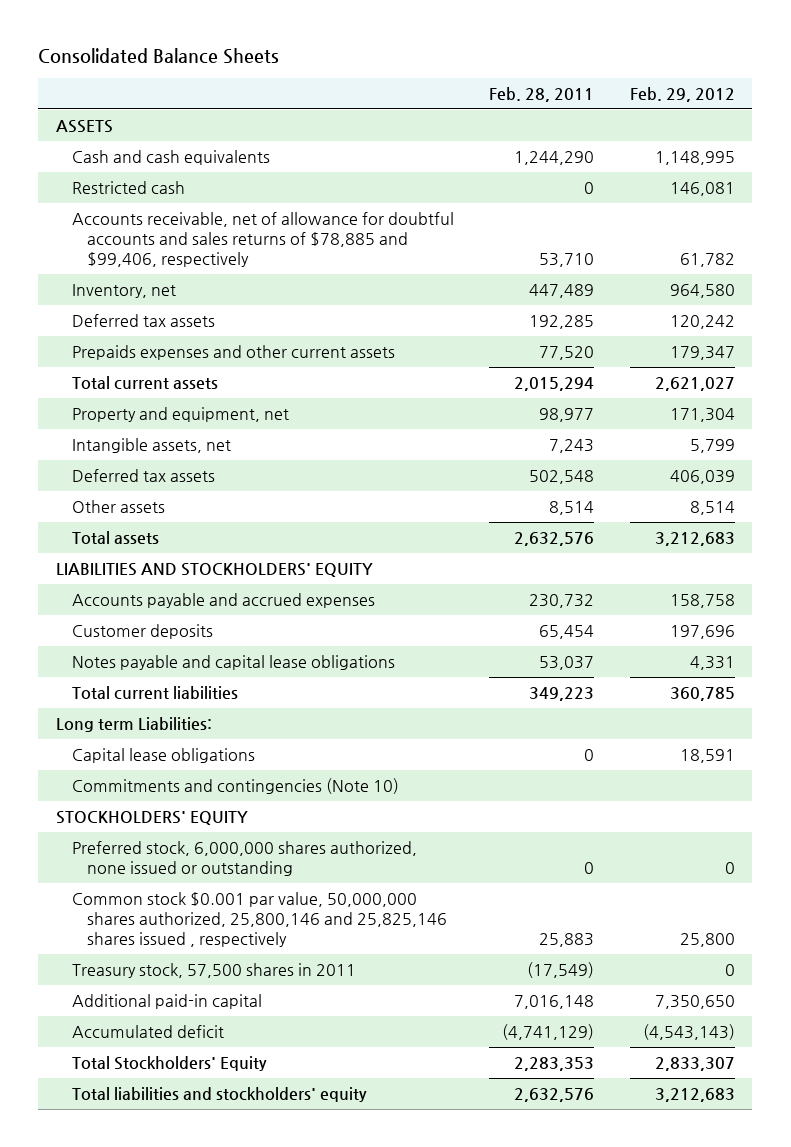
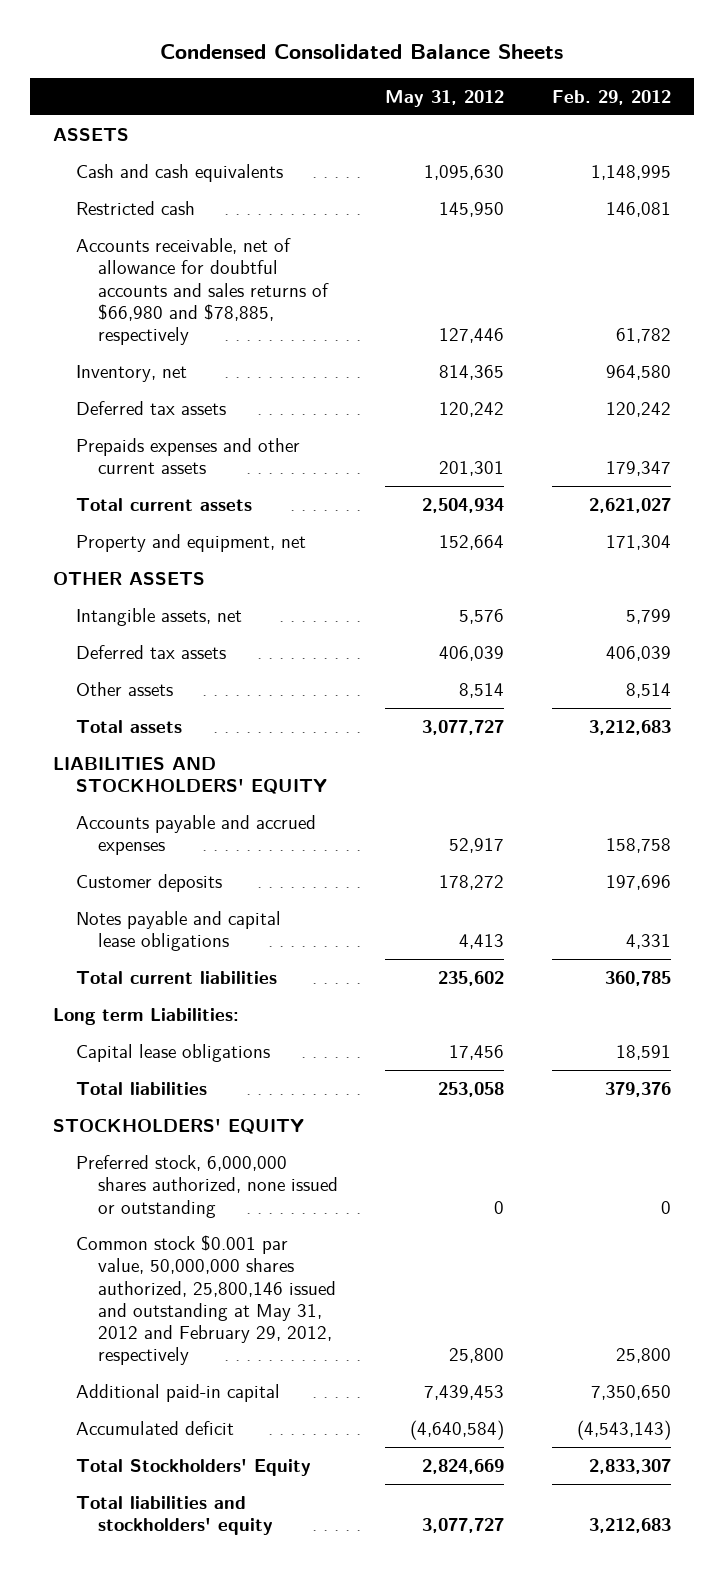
[38,48,280,65] Consolidated Balance Sheets -> [160,43,564,59] Condensed Consolidated Balance Sheets
[489,86,595,102] Feb. 28, 2011 -> none
none -> [385,89,505,107] May 31, 2012
[71,211,454,267] Accounts receivable, net of allowance for doubtful accounts and sales returns of $78,885 and $99,406, respectively -> [75,238,329,345] Accounts receivable, net of allowance for doubtful accounts and sales returns of $66,980 and $78,885, respectively
none -> [53,572,206,586] OTHER ASSETS
[71,777,399,794] Commitments and contingencies (Note 10) -> none
none -> [75,1082,207,1096] Total liabilities
[71,962,356,978] Treasury stock, 57,500 shares in 2011 -> none
[71,891,448,947] Common stock $0.001 par value, 50,000,000 shares authorized, 25,800,146 and 25,825,146 shares issued , respectively -> [75,1235,336,1366] Common stock $0.001 par value, 50,000,000 shares authorized, 25,800,146 issued and outstanding at May 31, 2012 and February 29, 2012, respectively

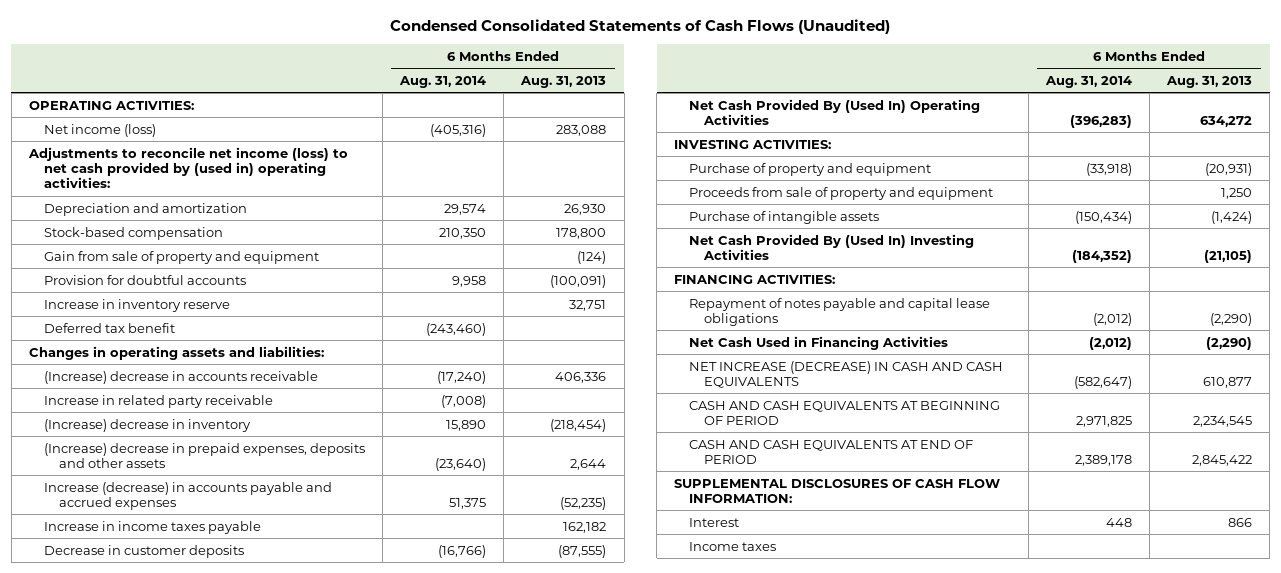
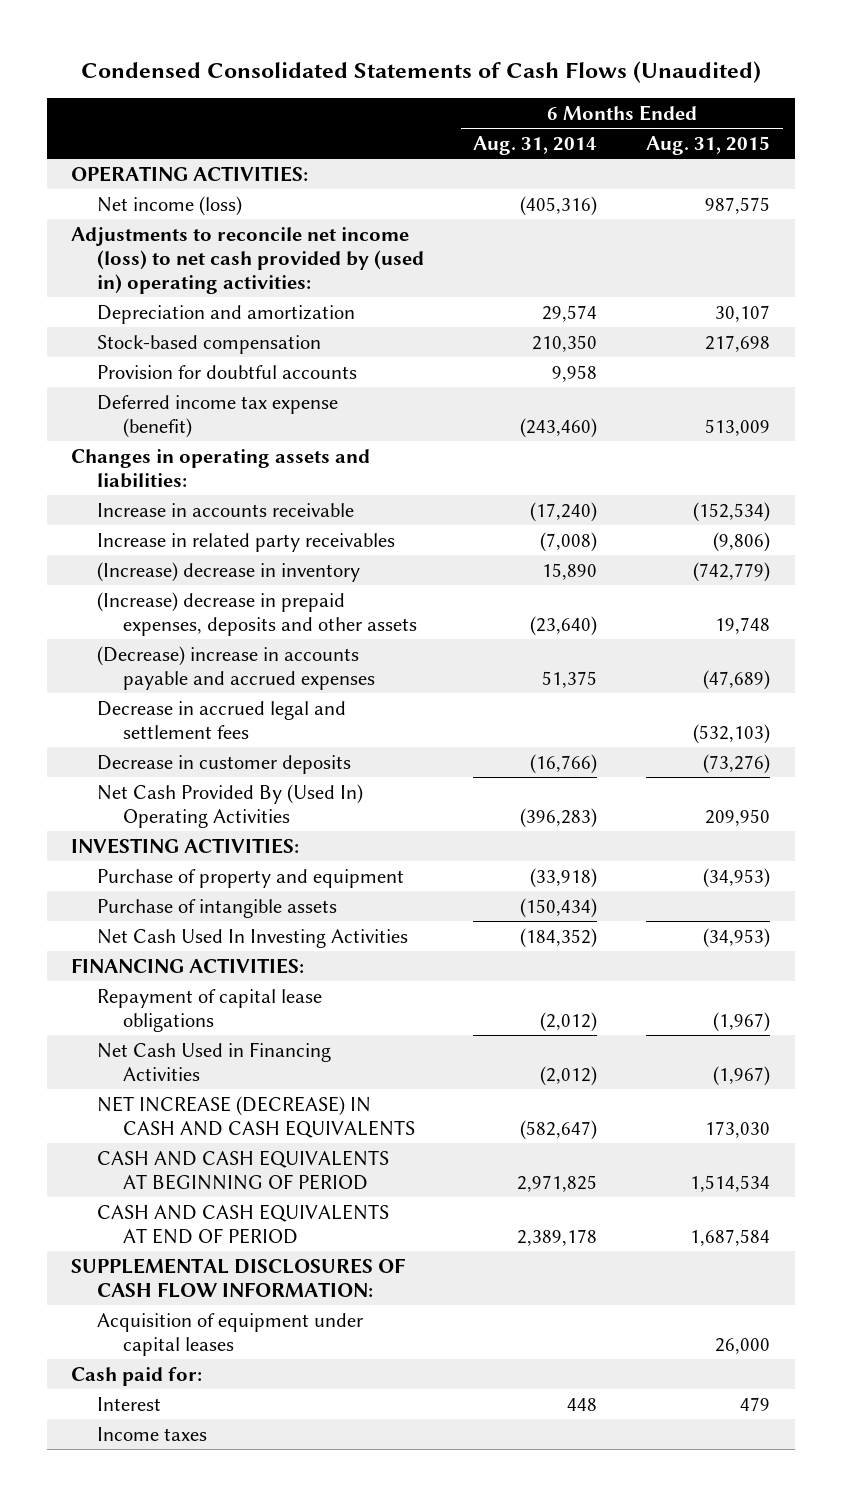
[520,75,607,88] Aug. 31, 2013 -> none
none -> [646,135,771,155] Aug. 31, 2015
[43,250,319,264] Gain from sale of property and equipment -> none
[43,298,230,312] Increase in inventory reserve -> none
[43,322,175,333] Deferred tax benefit -> [96,394,338,438] Deferred income tax expense (benefit)
[43,370,318,384] (Increase) decrease in accounts receivable -> [96,502,354,517] Increase in accounts receivable
[43,394,273,408] Increase in related party receivable -> [96,532,395,552] Increase in related party receivables
[43,520,261,534] Increase in income taxes payable -> none
[43,481,332,510] Increase (decrease) in accounts payable and accrued expenses -> [96,645,375,690] (Decrease) increase in accounts payable and accrued expenses
none -> [96,700,346,739] Decrease in accrued legal and settlement fees
[689,186,994,200] Proceeds from sale of property and equipment -> none
[689,233,975,260] Net Cash Provided By (Used In) Investing Activities -> [96,928,408,948] Net Cash Used In Investing Activities
[689,297,991,326] Repayment of notes payable and capital lease obligations -> [96,988,322,1032] Repayment of capital lease obligations
none -> [96,1312,363,1356] Acquisition of equipment under capital leases
none -> [71,1366,203,1386] Cash paid for:

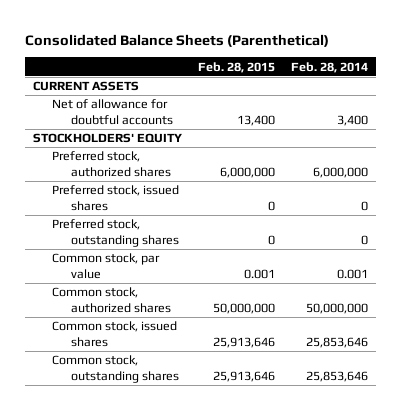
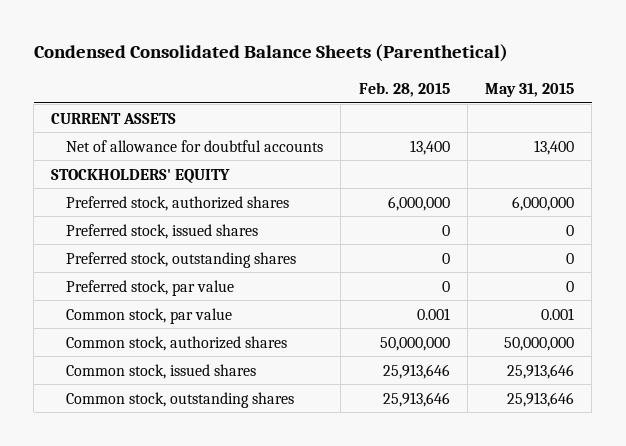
[24,33,329,47] Consolidated Balance Sheets (Parenthetical) -> [33,44,508,63] Condensed Consolidated Balance Sheets (Parenthetical)
[290,61,368,73] Feb. 28, 2014 -> none
none -> [485,83,575,98] May 31, 2015
none -> [66,279,235,296] Preferred stock, par value

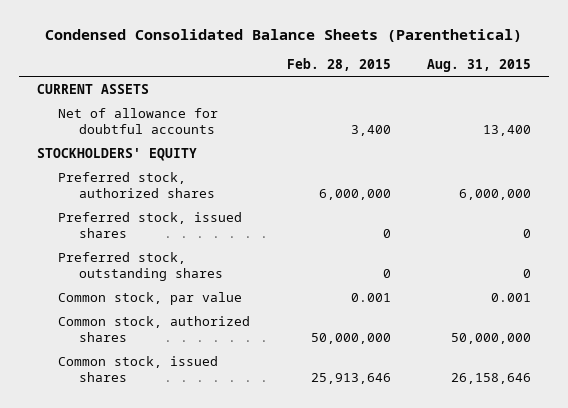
[485,83,575,98] May 31, 2015 -> none
none -> [427,59,532,73] Aug. 31, 2015
[409,139,450,155] 13,400 -> [350,125,391,137] 3,400
[66,279,235,296] Preferred stock, par value -> none
[66,391,295,408] Common stock, outstanding shares -> none

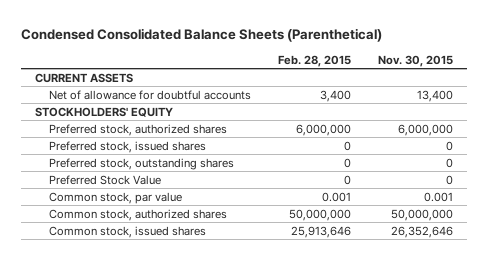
[427,59,532,73] Aug. 31, 2015 -> none
none -> [378,54,454,67] Nov. 30, 2015
none -> [48,174,161,185] Preferred Stock Value

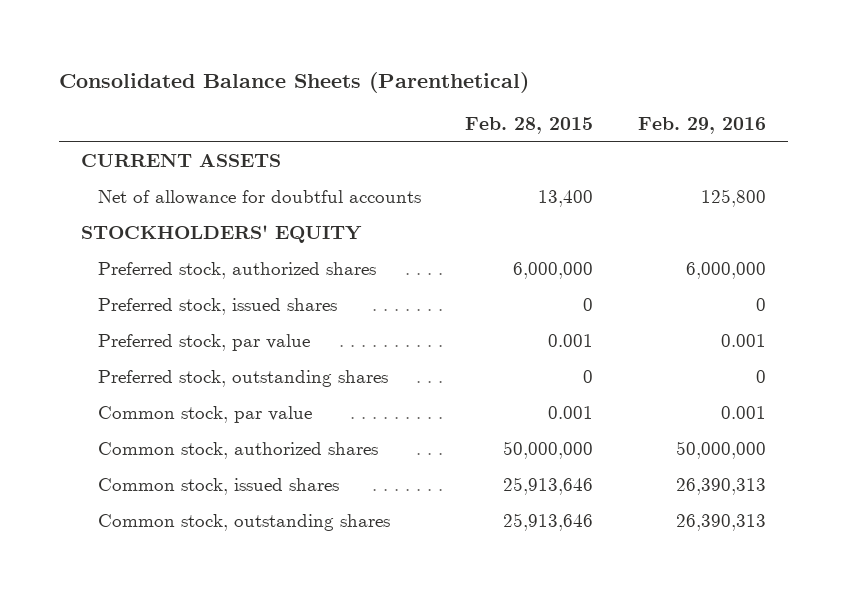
[21,28,383,43] Condensed Consolidated Balance Sheets (Parenthetical) -> [58,71,529,93] Consolidated Balance Sheets (Parenthetical)
[378,54,454,67] Nov. 30, 2015 -> none
none -> [637,117,766,135] Feb. 29, 2016
[319,89,351,102] 3,400 -> [538,190,594,208] 13,400
none -> [98,334,311,352] Preferred stock, par value
[48,174,161,185] Preferred Stock Value -> none
none -> [98,514,391,532] Common stock, outstanding shares

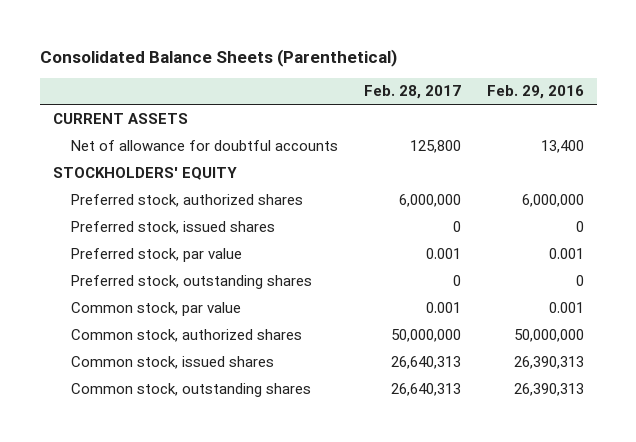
[465,117,594,135] Feb. 28, 2015 -> none
none -> [364,85,462,100] Feb. 28, 2017
[700,189,766,208] 125,800 -> [540,139,584,153] 13,400

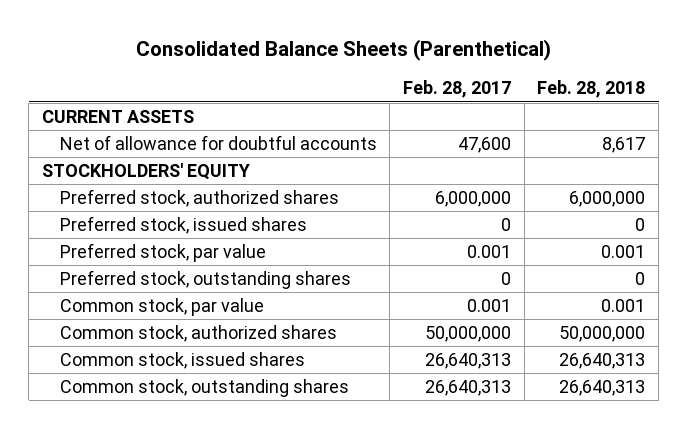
[486,85,584,100] Feb. 29, 2016 -> none
none -> [537,80,646,99] Feb. 28, 2018
[410,139,462,153] 125,800 -> [457,137,511,154] 47,600

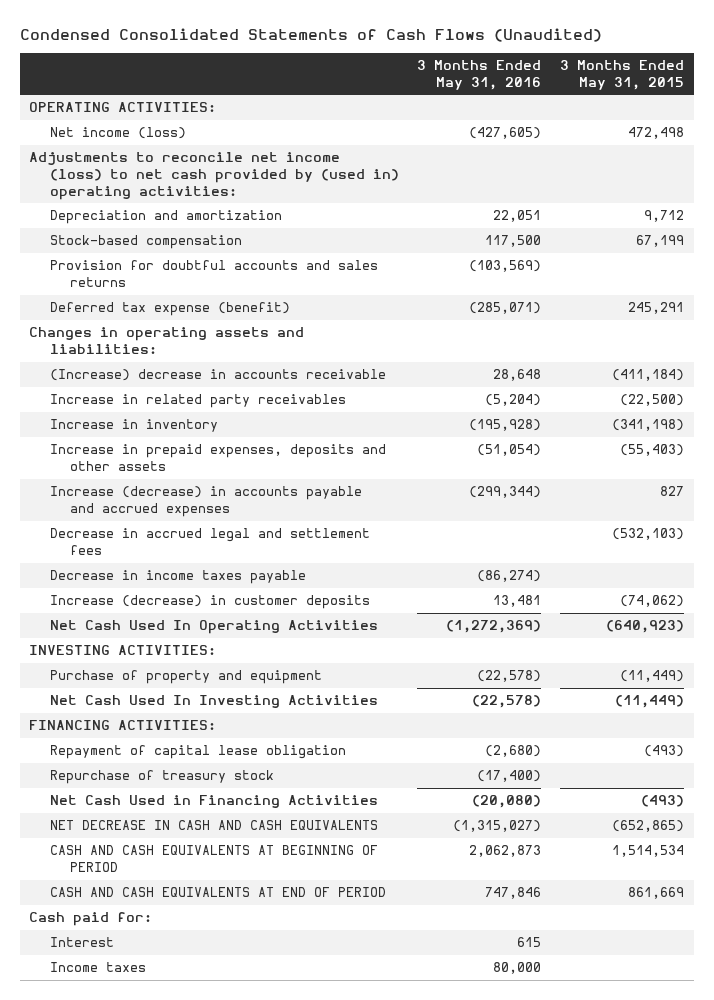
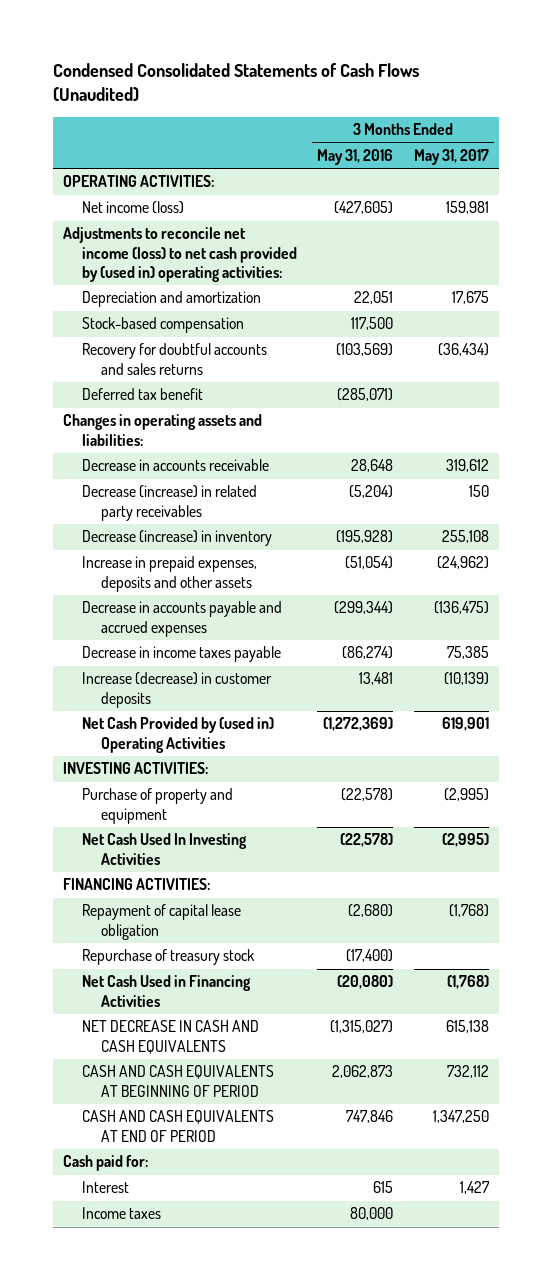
[560,60,685,90] 3 Months Ended May 31, 2015 -> none
none -> [413,148,489,165] May 31, 2017
[49,260,378,287] Provision for doubtful accounts and sales returns -> [82,343,268,375] Recovery for doubtful accounts and sales returns
[49,302,290,317] Deferred tax expense (benefit) -> [82,388,204,401] Deferred tax benefit
[49,369,386,382] (Increase) decrease in accounts receivable -> [82,459,270,472] Decrease in accounts receivable
[49,394,346,409] Increase in related party receivables -> [82,485,258,521] Decrease (increase) in related party receivables
[49,419,218,433] Increase in inventory -> [82,530,273,547] Decrease (increase) in inventory
[49,528,370,555] Decrease in accrued legal and settlement fees -> none
[49,486,362,517] Increase (decrease) in accounts payable and accrued expenses -> [82,601,283,637] Decrease in accounts payable and accrued expenses
[49,620,378,635] Net Cash Used In Operating Activities -> [82,717,275,753] Net Cash Provided by (used in) Operating Activities

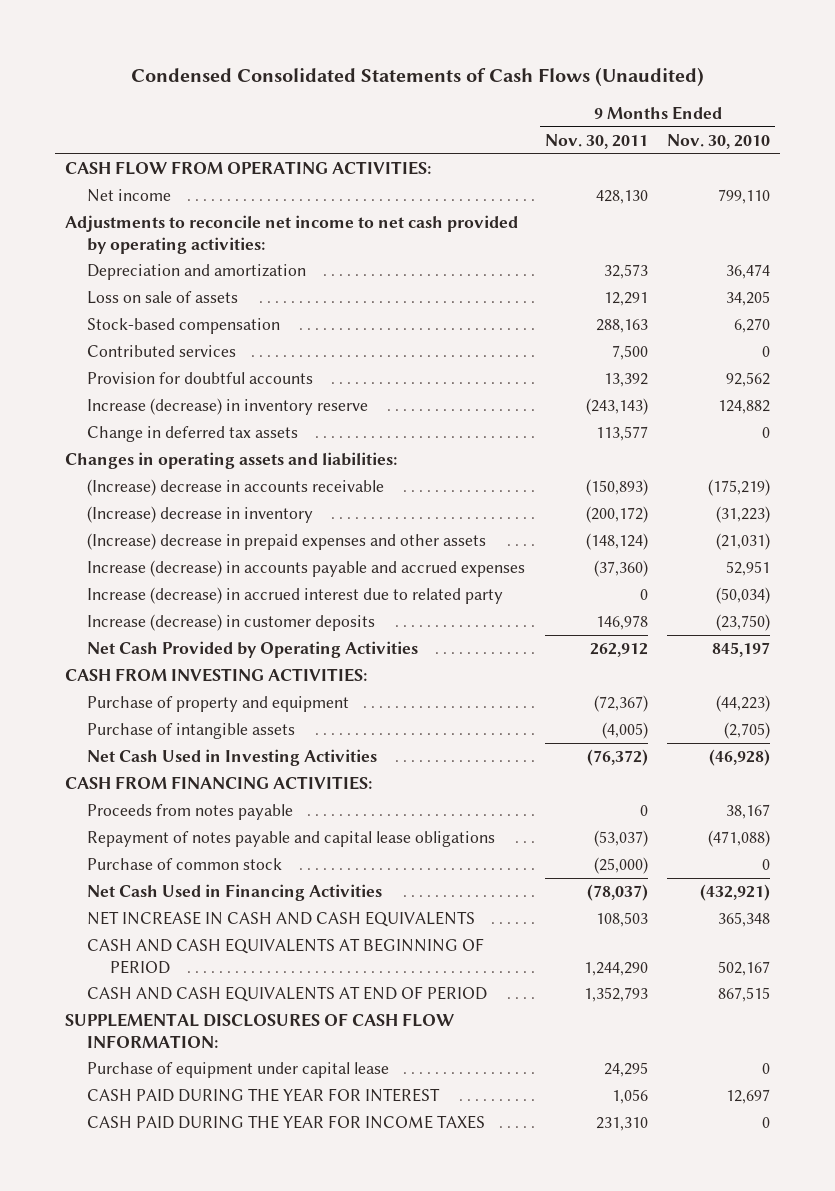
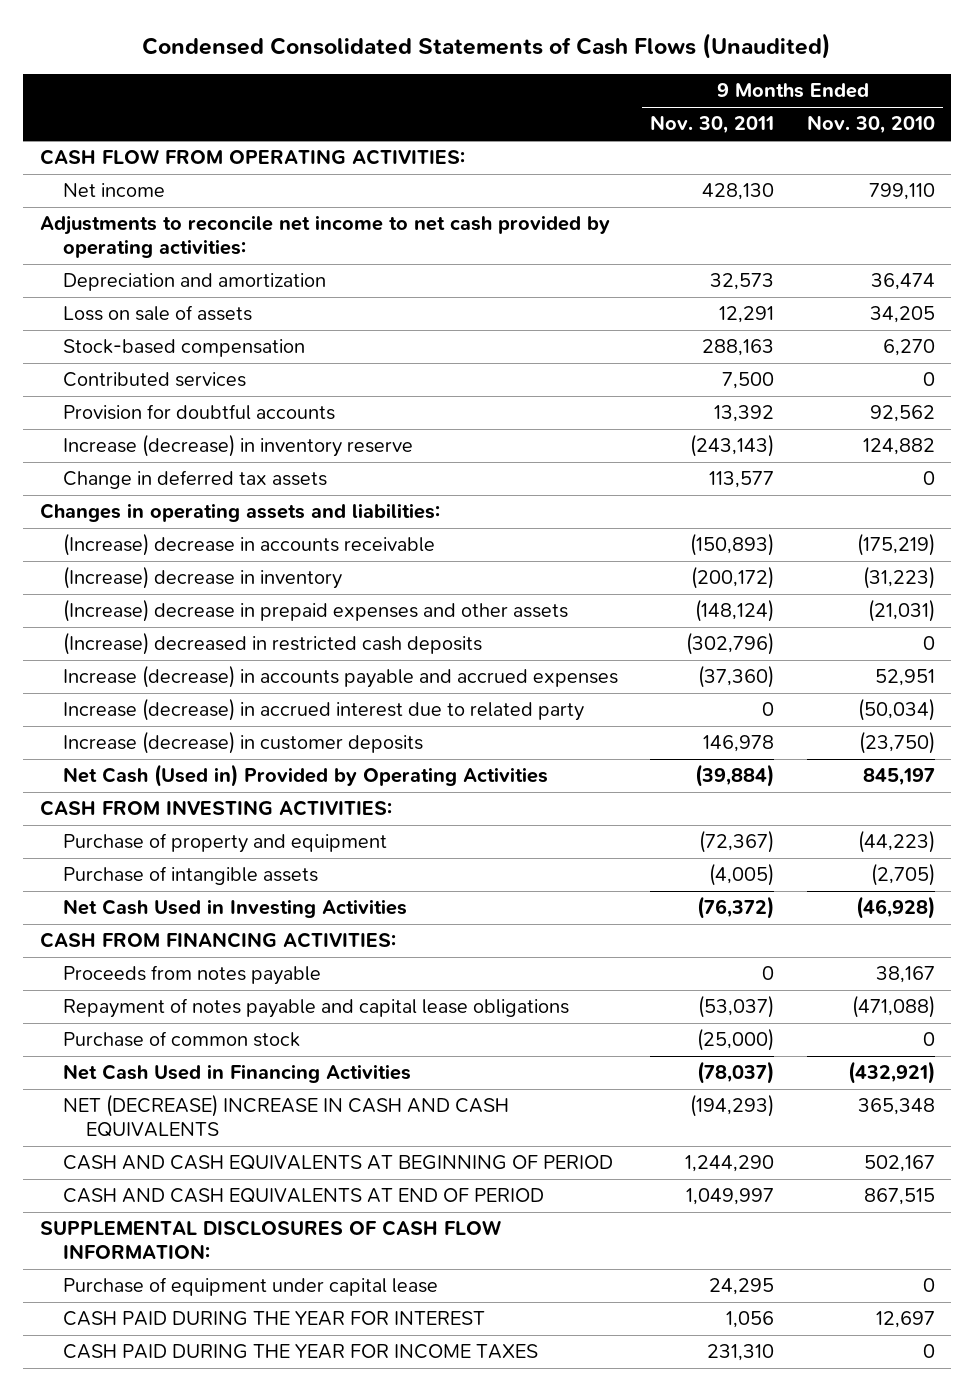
none -> [62,632,482,656] (Increase) decreased in restricted cash deposits
[87,641,419,659] Net Cash Provided by Operating Activities -> [62,764,548,788] Net Cash (Used in) Provided by Operating Activities
[589,643,648,658] 262,912 -> [695,764,775,788] (39,884)
[87,911,476,928] NET INCREASE IN CASH AND CASH EQUIVALENTS -> [62,1094,509,1138] NET (DECREASE) INCREASE IN CASH AND CASH EQUIVALENTS
[595,912,648,928] 108,503 -> [690,1094,775,1118] (194,293)
[583,987,648,1003] 1,352,793 -> [686,1188,775,1206] 1,049,997

